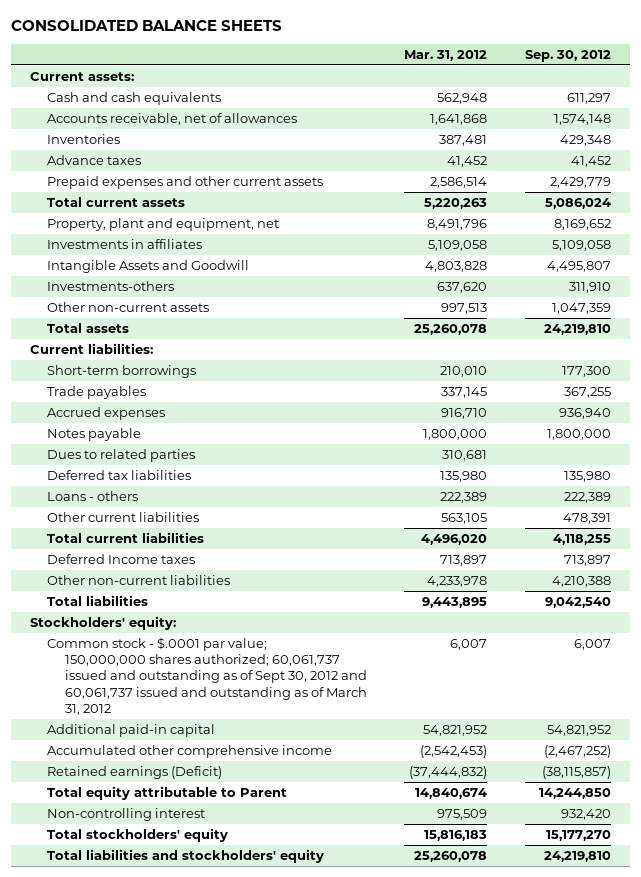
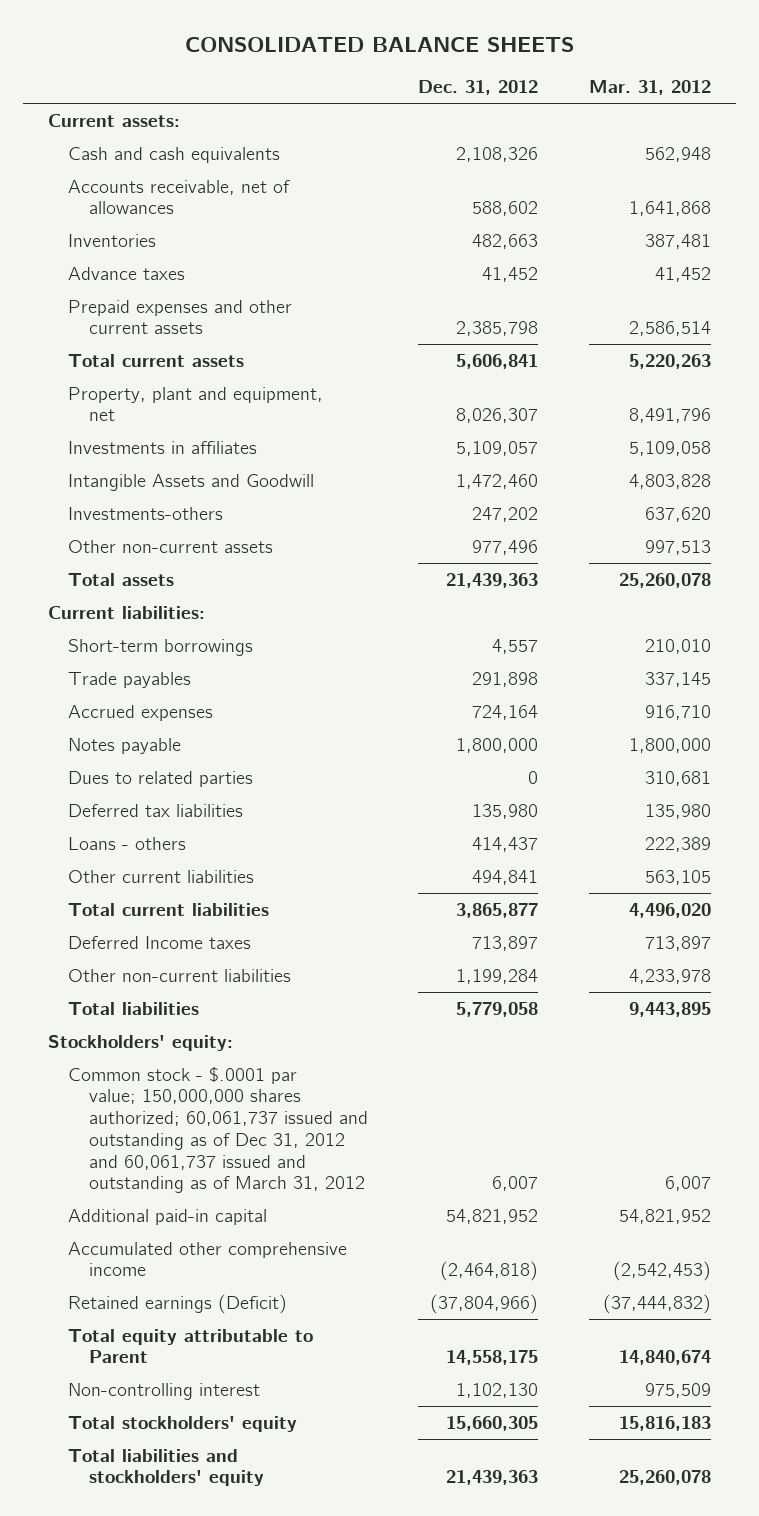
[525,49,612,62] Sep. 30, 2012 -> none
none -> [418,80,539,96] Dec. 31, 2012
[47,637,367,715] Common stock - $.0001 par value; 150,000,000 shares authorized; 60,061,737 issued and outstanding as of Sept 30, 2012 and 60,061,737 issued and outstanding as of March 31, 2012 -> [68,1066,368,1194] Common stock - $.0001 par value; 150,000,000 shares authorized; 60,061,737 issued and outstanding as of Dec 31, 2012 and 60,061,737 issued and outstanding as of March 31, 2012

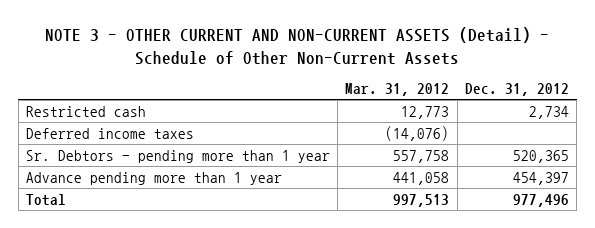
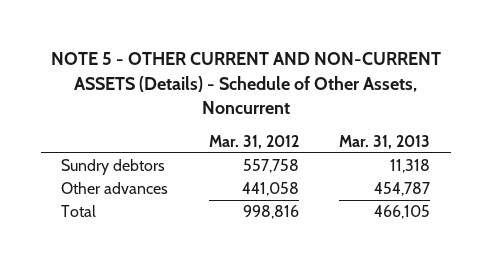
[45,27,550,65] NOTE 3 - OTHER CURRENT AND NON-CURRENT ASSETS (Detail) - Schedule of Other Non-Current Assets -> [50,52,441,115] NOTE 5 - OTHER CURRENT AND NON-CURRENT ASSETS (Details) - Schedule of Other Assets, Noncurrent
[464,82,569,96] Dec. 31, 2012 -> none
none -> [339,135,431,150] Mar. 31, 2013
[25,105,146,117] Restricted cash -> none
[25,127,194,139] Deferred income taxes -> none
[25,149,330,163] Sr. Debtors - pending more than 1 year -> [61,158,166,175] Sundry debtors
[25,171,282,185] Advance pending more than 1 year -> [61,181,169,194] Other advances
[393,193,450,207] 997,513 -> [242,204,299,219] 998,816

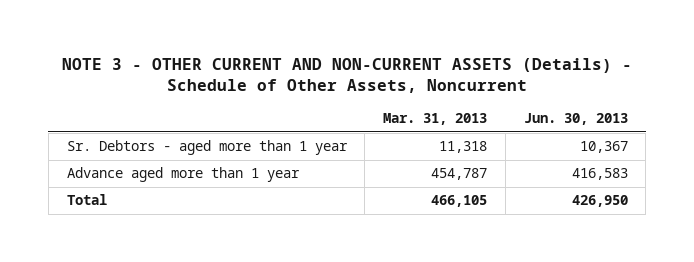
[50,52,441,115] NOTE 5 - OTHER CURRENT AND NON-CURRENT ASSETS (Details) - Schedule of Other Assets, Noncurrent -> [62,57,633,94] NOTE 3 - OTHER CURRENT AND NON-CURRENT ASSETS (Details) - Schedule of Other Assets, Noncurrent
[208,135,299,150] Mar. 31, 2012 -> none
none -> [523,113,628,126] Jun. 30, 2013
[61,158,166,175] Sundry debtors -> [66,140,348,156] Sr. Debtors - aged more than 1 year
[61,181,169,194] Other advances -> [66,167,300,183] Advance aged more than 1 year

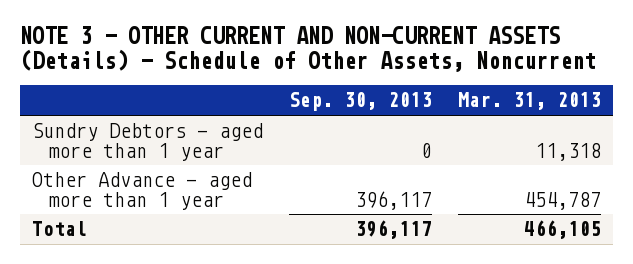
[523,113,628,126] Jun. 30, 2013 -> none
none -> [289,92,433,112] Sep. 30, 2013
[66,140,348,156] Sr. Debtors - aged more than 1 year -> [32,123,264,161] Sundry Debtors - aged more than 1 year
[66,167,300,183] Advance aged more than 1 year -> [32,172,253,210] Other Advance - aged more than 1 year

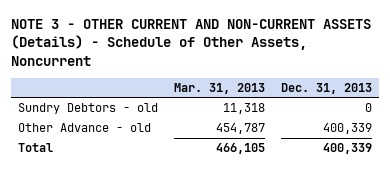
[289,92,433,112] Sep. 30, 2013 -> none
none -> [280,82,372,94] Dec. 31, 2013
[32,123,264,161] Sundry Debtors - aged more than 1 year -> [18,103,159,115] Sundry Debtors - old
[32,172,253,210] Other Advance - aged more than 1 year -> [18,123,152,133] Other Advance - old

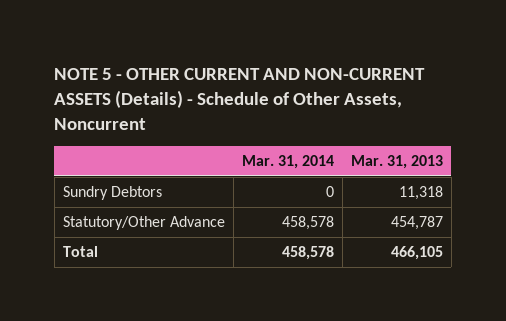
[10,19,371,66] NOTE 3 - OTHER CURRENT AND NON-CURRENT ASSETS (Details) - Schedule of Other Assets, Noncurrent -> [54,67,426,130] NOTE 5 - OTHER CURRENT AND NON-CURRENT ASSETS (Details) - Schedule of Other Assets, Noncurrent
[280,82,372,94] Dec. 31, 2013 -> none
none -> [241,155,334,170] Mar. 31, 2014
[18,103,159,115] Sundry Debtors - old -> [62,186,162,201] Sundry Debtors
[18,123,152,133] Other Advance - old -> [62,216,225,231] Statutory/Other Advance

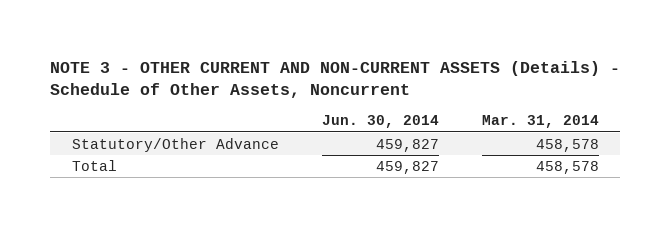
[54,67,426,130] NOTE 5 - OTHER CURRENT AND NON-CURRENT ASSETS (Details) - Schedule of Other Assets, Noncurrent -> [50,60,621,99] NOTE 3 - OTHER CURRENT AND NON-CURRENT ASSETS (Details) - Schedule of Other Assets, Noncurrent
[350,155,443,170] Mar. 31, 2013 -> none
none -> [321,115,439,129] Jun. 30, 2014
[62,186,162,201] Sundry Debtors -> none

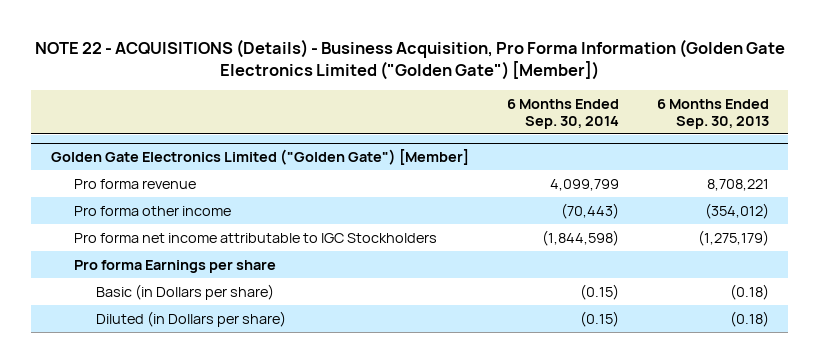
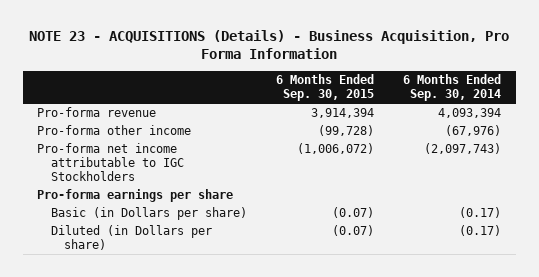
[34,38,785,81] NOTE 22 - ACQUISITIONS (Details) - Business Acquisition, Pro Forma Information (Golden Gate Electronics Limited ("Golden Gate") [Member]) -> [29,30,510,60] NOTE 23 - ACQUISITIONS (Details) - Business Acquisition, Pro Forma Information
[657,99,770,129] 6 Months Ended Sep. 30, 2013 -> none
none -> [276,74,375,102] 6 Months Ended Sep. 30, 2015
[50,148,469,165] Golden Gate Electronics Limited ("Golden Gate") [Member] -> none
[73,178,196,189] Pro forma revenue -> [37,107,157,118] Pro-forma revenue
[549,178,619,191] 4,099,799 -> [438,108,502,119] 4,093,394
[73,205,231,216] Pro forma other income -> [37,125,192,136] Pro-forma other income
[560,202,619,219] (70,443) -> [445,125,502,137] (67,976)
[73,232,437,243] Pro forma net income attributable to IGC Stockholders -> [37,143,184,182] Pro-forma net income attributable to IGC Stockholders
[541,229,619,246] (1,844,598) -> [424,143,502,155] (2,097,743)
[73,259,276,273] Pro forma Earnings per share -> [37,189,234,203] Pro-forma earnings per share
[579,283,619,300] (0.15) -> [459,207,502,219] (0.17)
[579,310,619,327] (0.15) -> [459,225,502,237] (0.17)

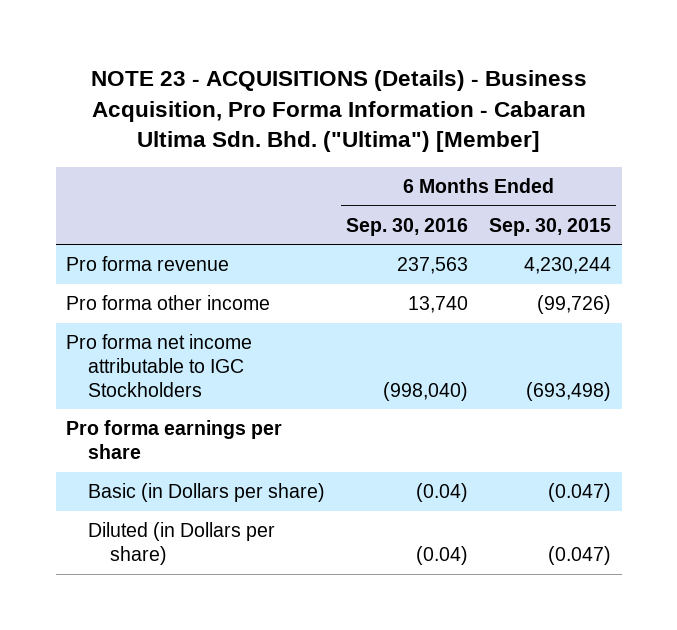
[29,30,510,60] NOTE 23 - ACQUISITIONS (Details) - Business Acquisition, Pro Forma Information -> [90,70,587,153] NOTE 23 - ACQUISITIONS (Details) - Business Acquisition, Pro Forma Information - Cabaran Ultima Sdn. Bhd. ("Ultima") [Member]
[403,74,502,102] 6 Months Ended Sep. 30, 2014 -> none
none -> [346,217,469,236] Sep. 30, 2016
[37,107,157,118] Pro-forma revenue -> [66,256,230,272] Pro forma revenue
[311,108,375,119] 3,914,394 -> [524,257,612,275] 4,230,244
[37,125,192,136] Pro-forma other income -> [66,295,271,311] Pro forma other income
[318,125,375,137] (99,728) -> [537,295,612,315] (99,726)
[37,143,184,182] Pro-forma net income attributable to IGC Stockholders -> [66,334,253,397] Pro forma net income attributable to IGC Stockholders
[297,143,375,155] (1,006,072) -> [526,381,612,401] (693,498)
[37,189,234,203] Pro-forma earnings per share -> [66,420,283,459] Pro forma earnings per share
[332,207,375,219] (0.07) -> [548,483,612,503] (0.047)
[332,225,375,237] (0.07) -> [548,545,612,565] (0.047)

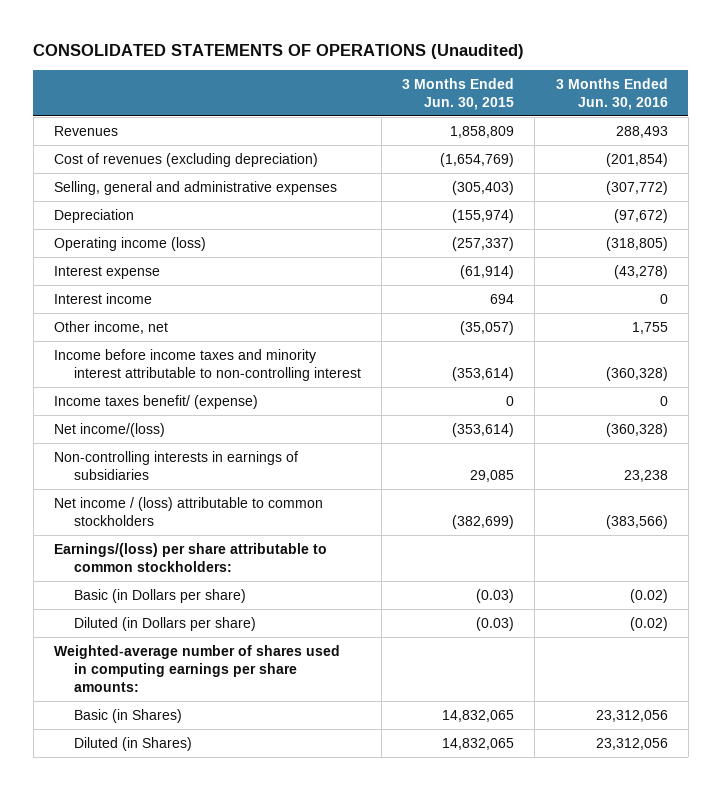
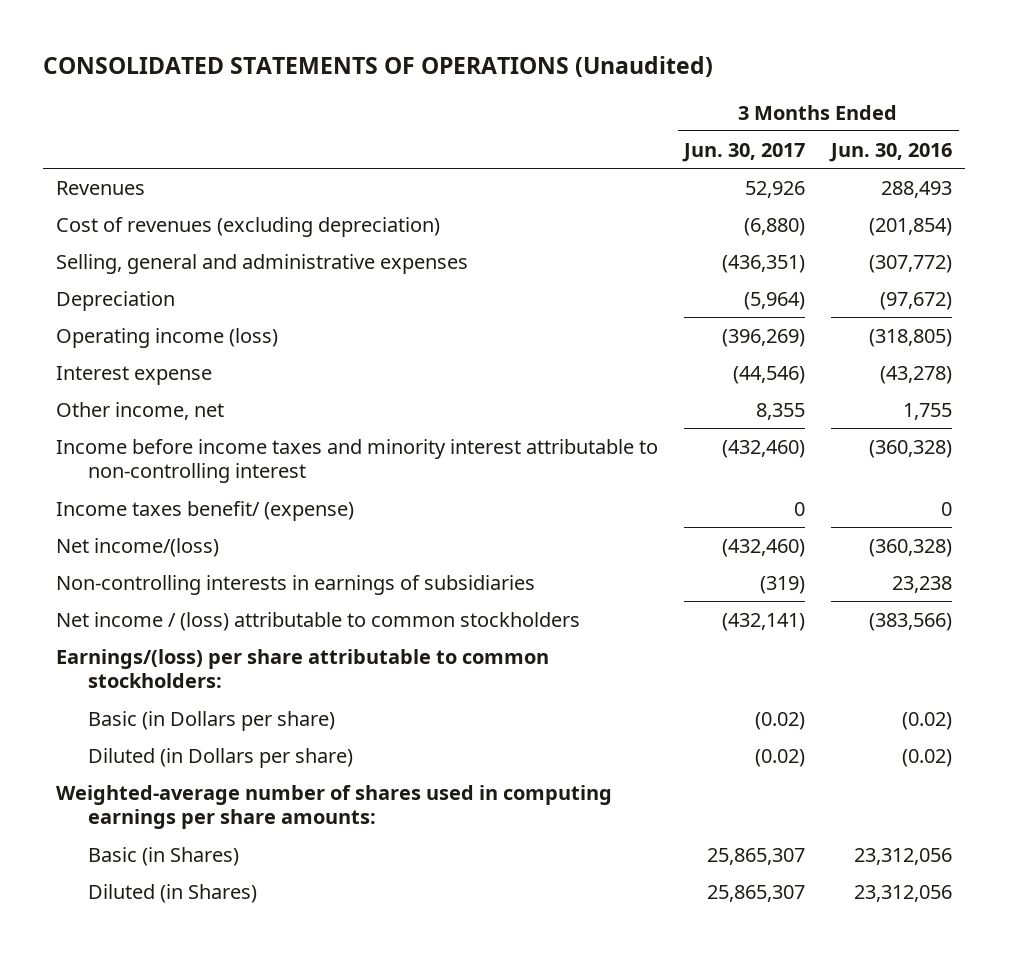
[402,77,515,110] 3 Months Ended Jun. 30, 2015 -> none
none -> [682,142,806,162] Jun. 30, 2017
[54,292,153,304] Interest income -> none

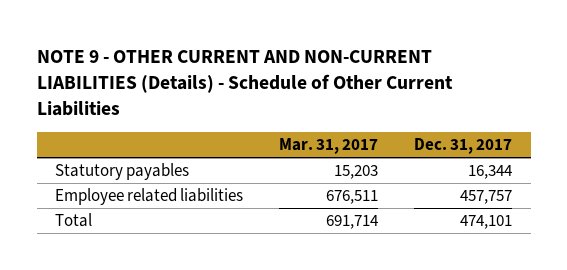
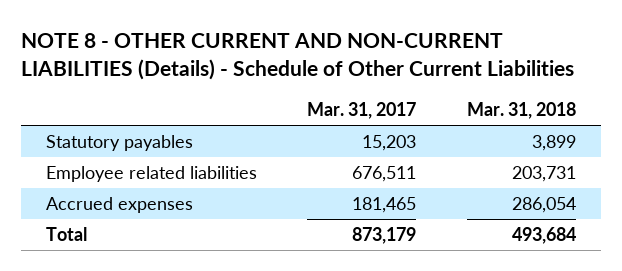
[36,49,453,117] NOTE 9 - OTHER CURRENT AND NON-CURRENT LIABILITIES (Details) - Schedule of Other Current Liabilities -> [20,33,574,81] NOTE 8 - OTHER CURRENT AND NON-CURRENT LIABILITIES (Details) - Schedule of Other Current Liabilities
[414,138,513,155] Dec. 31, 2017 -> none
none -> [466,101,576,119] Mar. 31, 2018
none -> [45,197,193,214] Accrued expenses
[326,214,379,229] 691,714 -> [352,227,417,245] 873,179

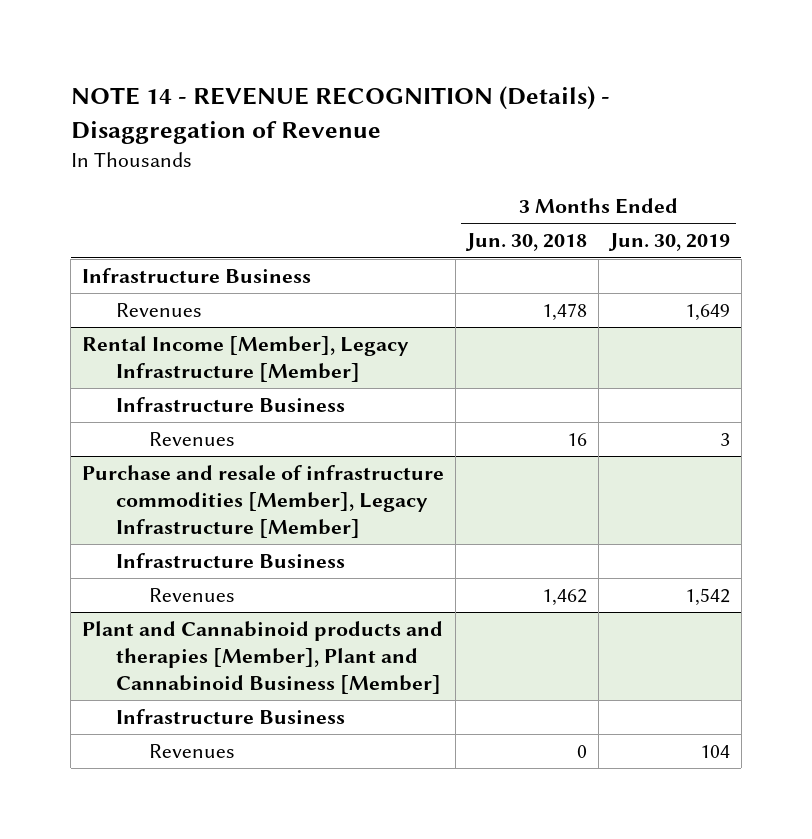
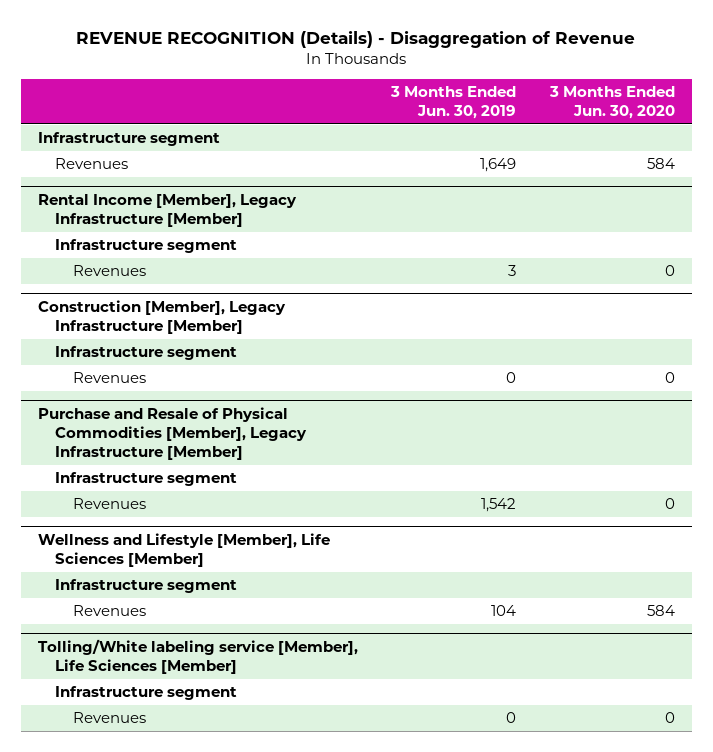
[70,86,610,145] NOTE 14 - REVENUE RECOGNITION (Details) - Disaggregation of Revenue -> [76,30,636,48] REVENUE RECOGNITION (Details) - Disaggregation of Revenue
[465,233,588,252] Jun. 30, 2018 -> none
none -> [549,85,676,120] 3 Months Ended Jun. 30, 2020
[82,268,312,284] Infrastructure Business -> none
none -> [37,132,220,147] Infrastructure segment
[115,397,345,413] Infrastructure Business -> none
none -> [55,239,238,254] Infrastructure segment
[115,553,345,569] Infrastructure Business -> none
none -> [37,299,286,335] Construction [Member], Legacy Infrastructure [Member]
none -> [55,346,238,361] Infrastructure segment
none -> [72,372,146,384] Revenues
[82,465,445,538] Purchase and resale of infrastructure commodities [Member], Legacy Infrastructure [Member] -> [37,406,308,461] Purchase and Resale of Physical Commodities [Member], Legacy Infrastructure [Member]
none -> [55,472,238,487] Infrastructure segment
[82,621,444,694] Plant and Cannabinoid products and therapies [Member], Plant and Cannabinoid Business [Member] -> none
[115,709,345,725] Infrastructure Business -> none
none -> [37,532,330,568] Wellness and Lifestyle [Member], Life Sciences [Member]
none -> [55,579,238,594] Infrastructure segment
none -> [37,638,358,675] Tolling/White labeling service [Member], Life Sciences [Member]
none -> [55,686,238,701] Infrastructure segment
none -> [72,712,146,724] Revenues

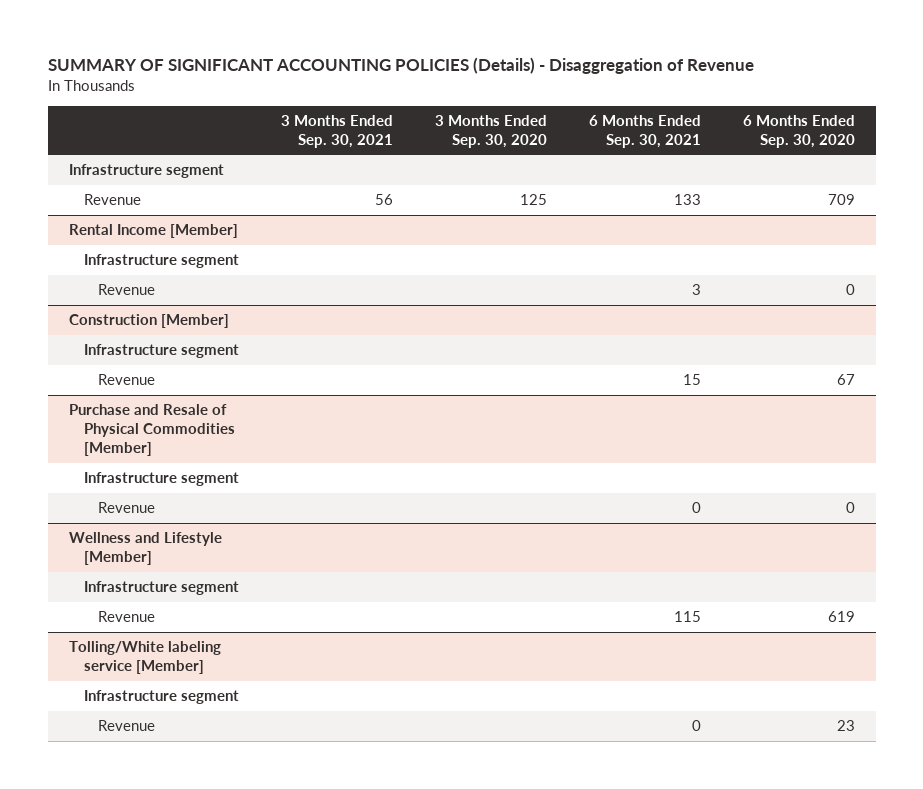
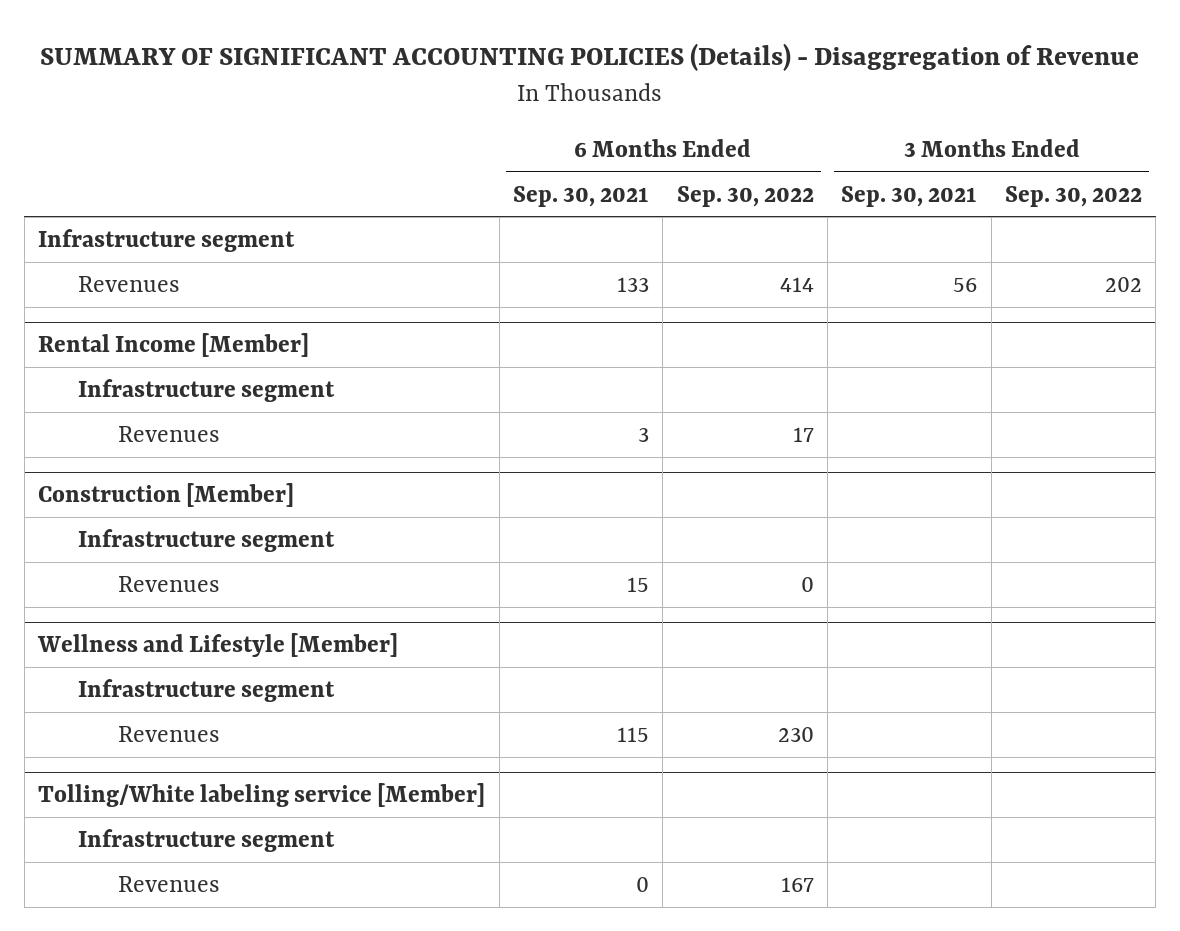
[434,115,547,148] 3 Months Ended Sep. 30, 2020 -> none
[742,115,855,148] 6 Months Ended Sep. 30, 2020 -> none
none -> [676,185,814,207] Sep. 30, 2022
none -> [1005,185,1143,207] Sep. 30, 2022
[83,194,141,206] Revenue -> [78,275,181,292] Revenues
[98,284,156,296] Revenue -> [118,425,221,442] Revenues
[68,404,235,456] Purchase and Resale of Physical Commodities [Member] -> none
[83,472,239,487] Infrastructure segment -> none
[98,502,156,514] Revenue -> none
[98,374,156,386] Revenue -> [118,575,221,592] Revenues
[98,611,156,623] Revenue -> [118,725,221,742] Revenues
[98,720,156,732] Revenue -> [118,875,221,892] Revenues

